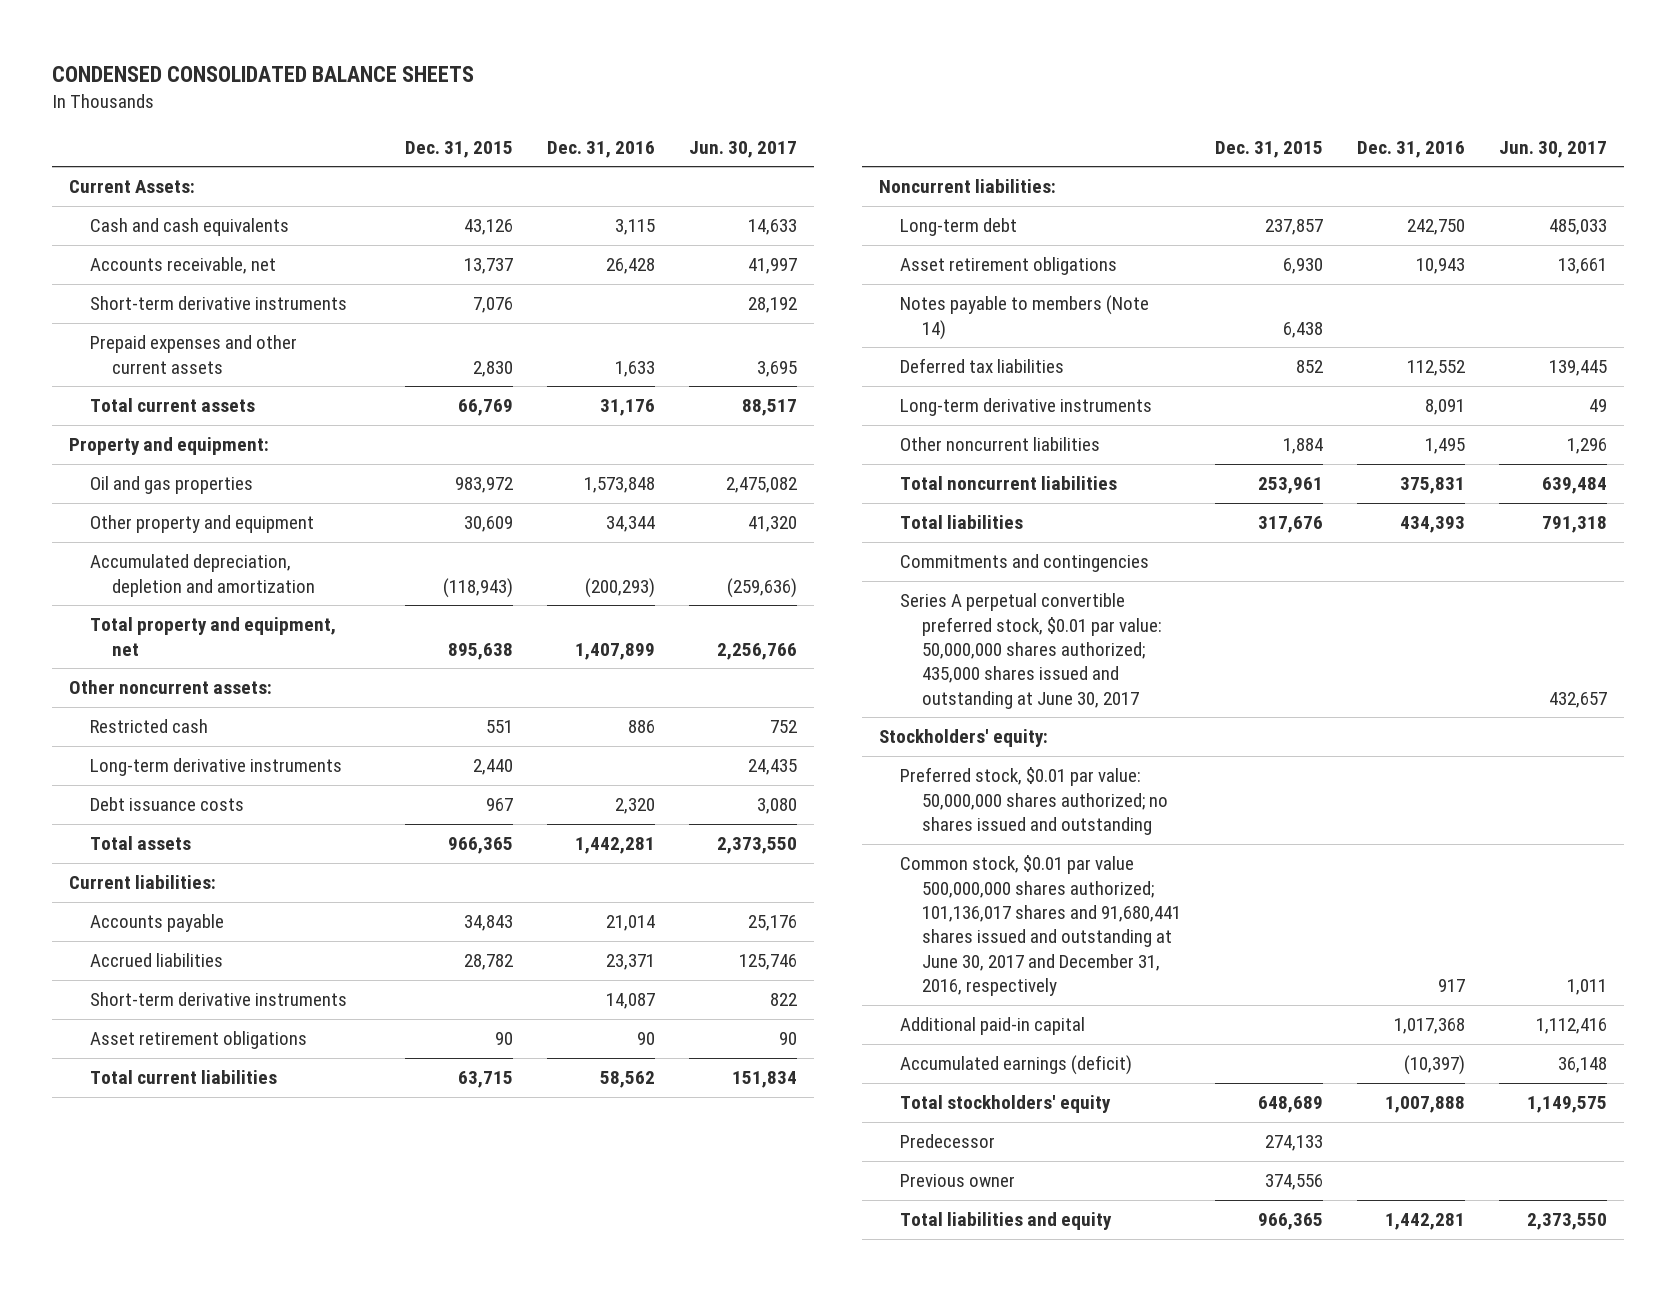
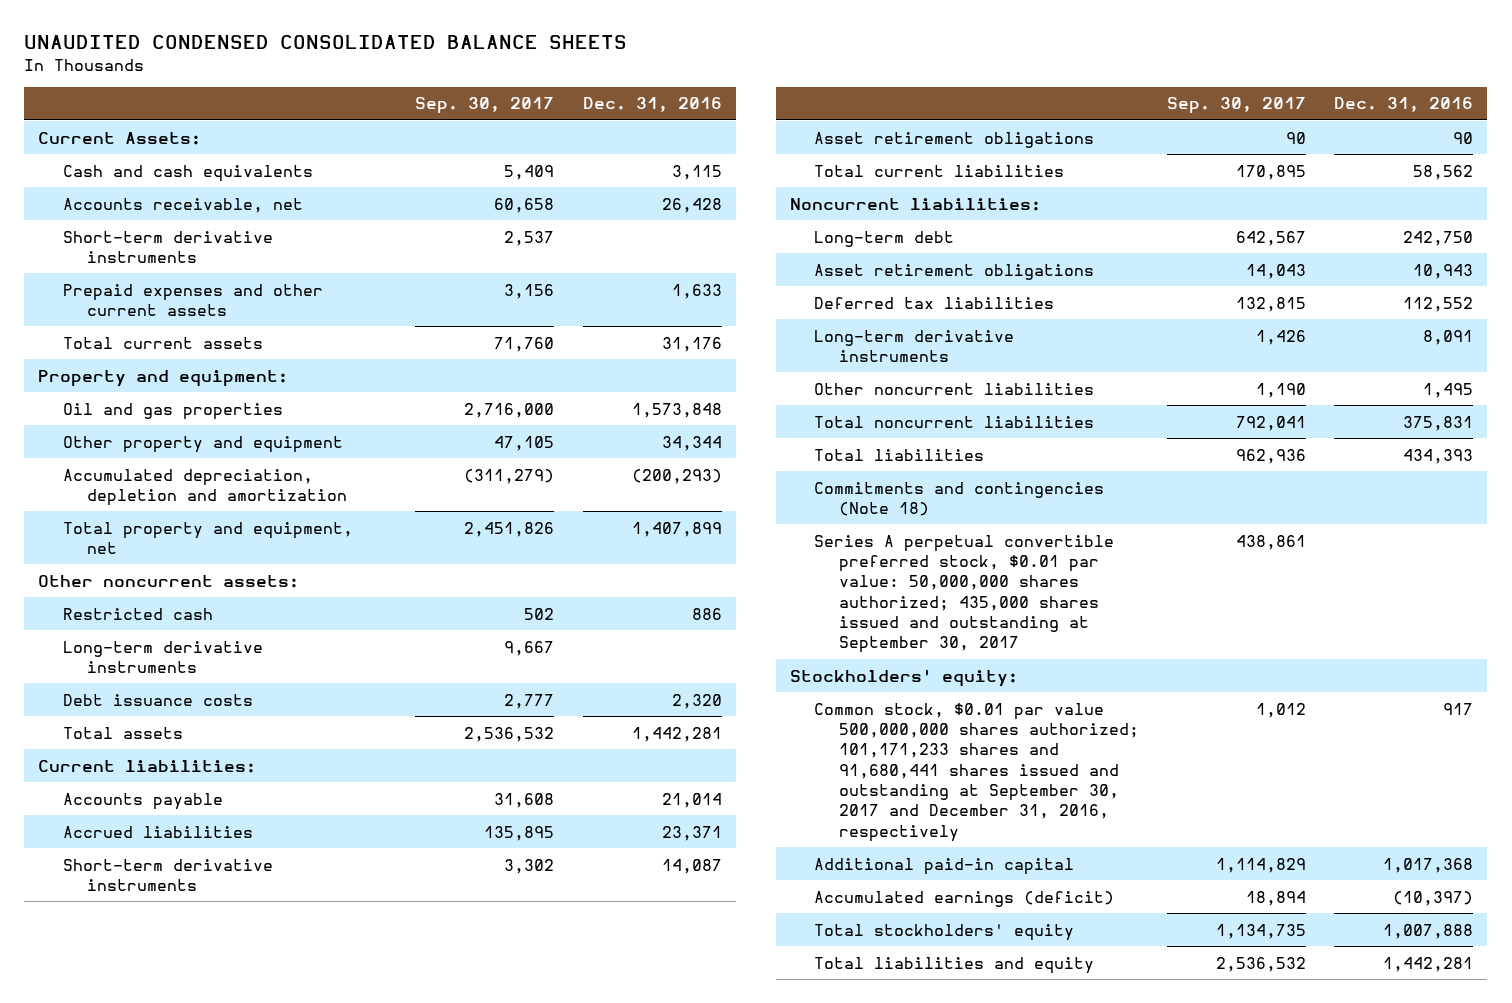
[52,65,475,82] CONDENSED CONSOLIDATED BALANCE SHEETS -> [24,35,628,50] UNAUDITED CONDENSED CONSOLIDATED BALANCE SHEETS
[404,140,513,158] Dec. 31, 2015 -> none
[688,140,797,158] Jun. 30, 2017 -> none
none -> [415,97,555,115] Sep. 30, 2017
[900,295,1150,340] Notes payable to members (Note 14) -> none
[900,554,1150,573] Commitments and contingencies -> [814,481,1105,516] Commitments and contingencies (Note 18)
[900,593,1162,709] Series A perpetual convertible preferred stock, $0.01 par value: 50,000,000 shares authorized; 435,000 shares issued and outstanding at June 30, 2017 -> [814,534,1115,654] Series A perpetual convertible preferred stock, $0.01 par value: 50,000,000 shares authorized; 435,000 shares issued and outstanding at September 30, 2017
[900,767,1168,836] Preferred stock, $0.01 par value: 50,000,000 shares authorized; no shares issued and outstanding -> none
[900,855,1181,997] Common stock, $0.01 par value 500,000,000 shares authorized; 101,136,017 shares and 91,680,441 shares issued and outstanding at June 30, 2017 and December 31, 2016, respectively -> [814,702,1139,842] Common stock, $0.01 par value 500,000,000 shares authorized; 101,171,233 shares and 91,680,441 shares issued and outstanding at September 30, 2017 and December 31, 2016, respectively
[900,1134,996,1149] Predecessor -> none
[900,1174,1016,1188] Previous owner -> none

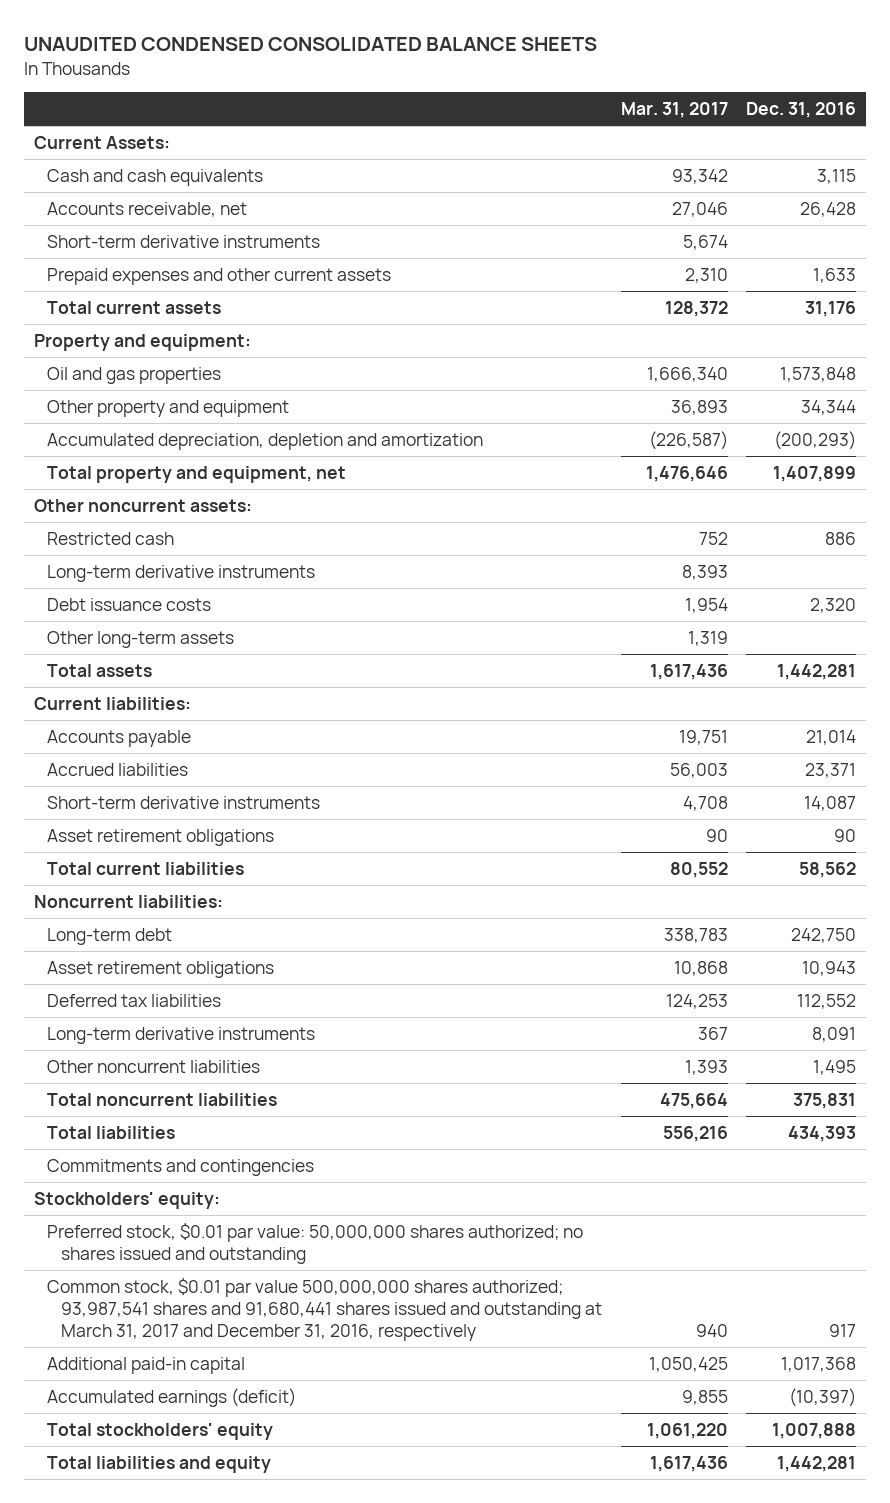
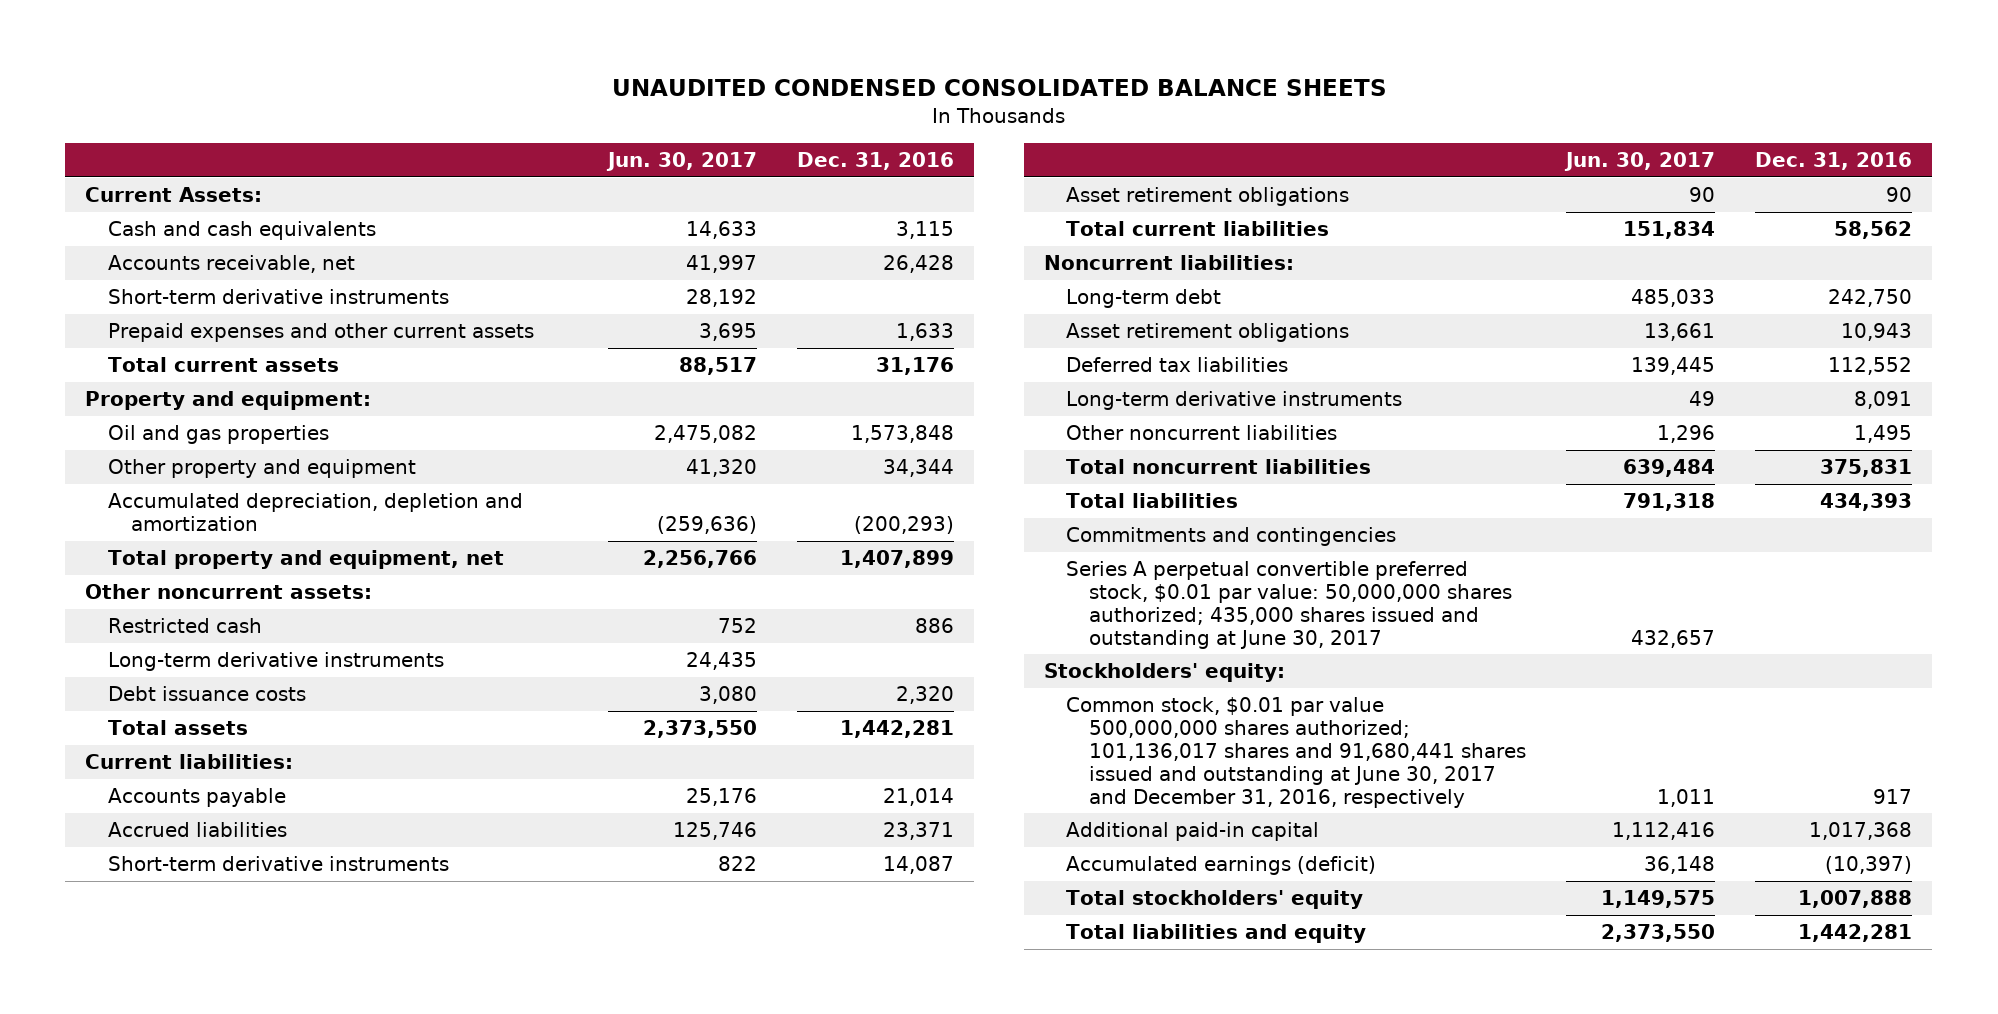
[620,102,728,119] Mar. 31, 2017 -> none
none -> [605,152,757,172] Jun. 30, 2017
[47,630,235,648] Other long-term assets -> none
none -> [1066,561,1513,649] Series A perpetual convertible preferred stock, $0.01 par value: 50,000,000 shares authorized; 435,000 shares issued and outstanding at June 30, 2017
[47,1222,584,1265] Preferred stock, $0.01 par value: 50,000,000 shares authorized; no shares issued and outstanding -> none
[47,1277,602,1342] Common stock, $0.01 par value 500,000,000 shares authorized; 93,987,541 shares and 91,680,441 shares issued and outstanding at March 31, 2017 and December 31, 2016, respectively -> [1066,697,1527,808] Common stock, $0.01 par value 500,000,000 shares authorized; 101,136,017 shares and 91,680,441 shares issued and outstanding at June 30, 2017 and December 31, 2016, respectively

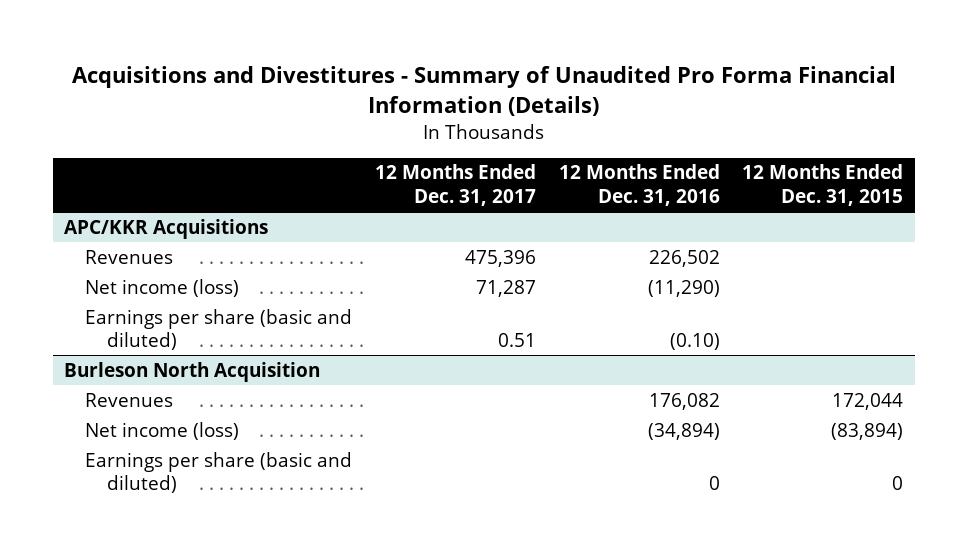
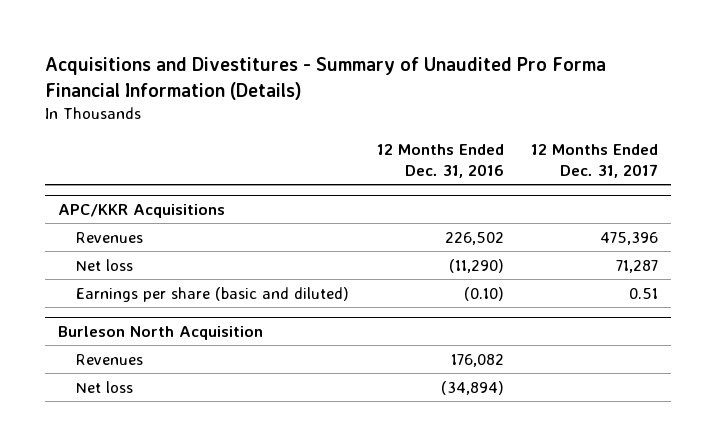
[742,164,904,207] 12 Months Ended Dec. 31, 2015 -> none
[85,278,240,297] Net income (loss) -> [76,258,134,271] Net loss
[85,451,353,494] Earnings per share (basic and diluted) -> none
[85,421,240,440] Net income (loss) -> [76,380,134,393] Net loss

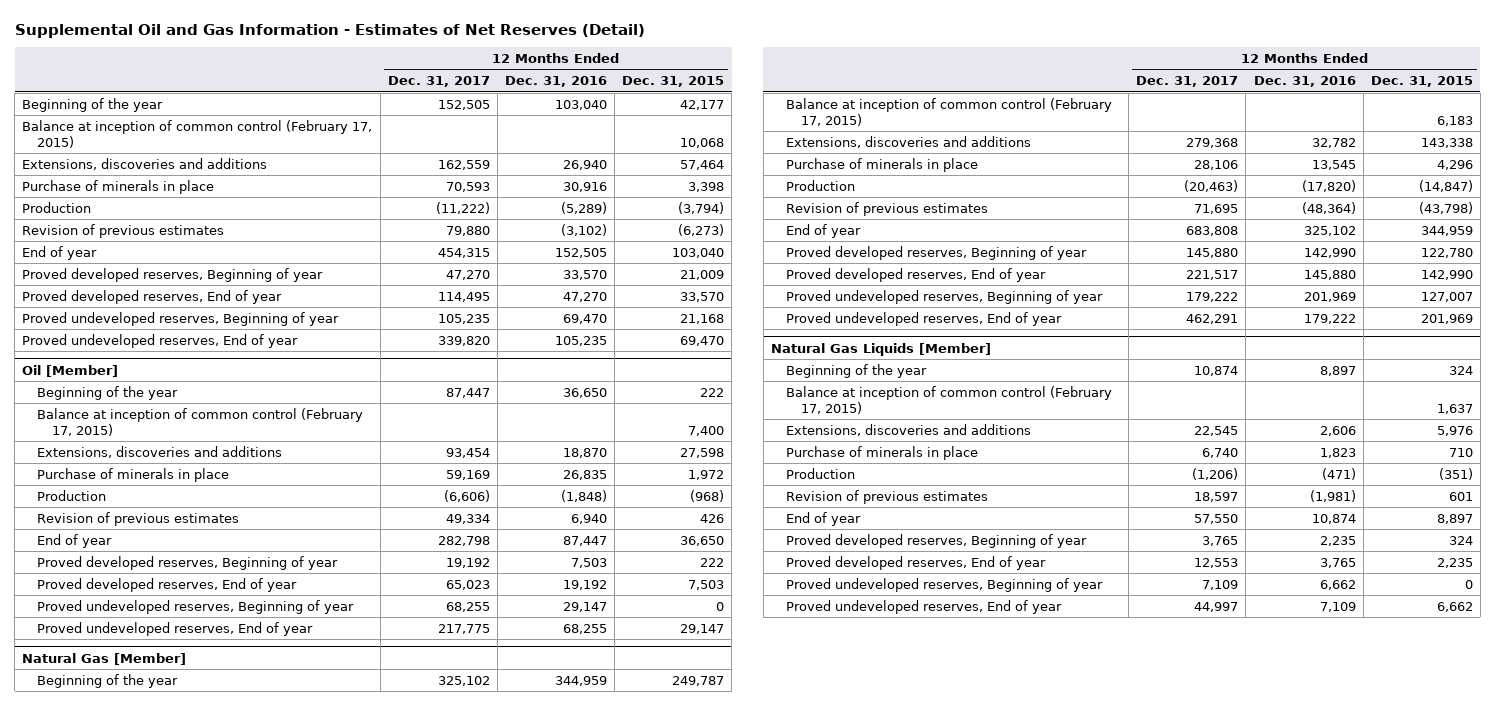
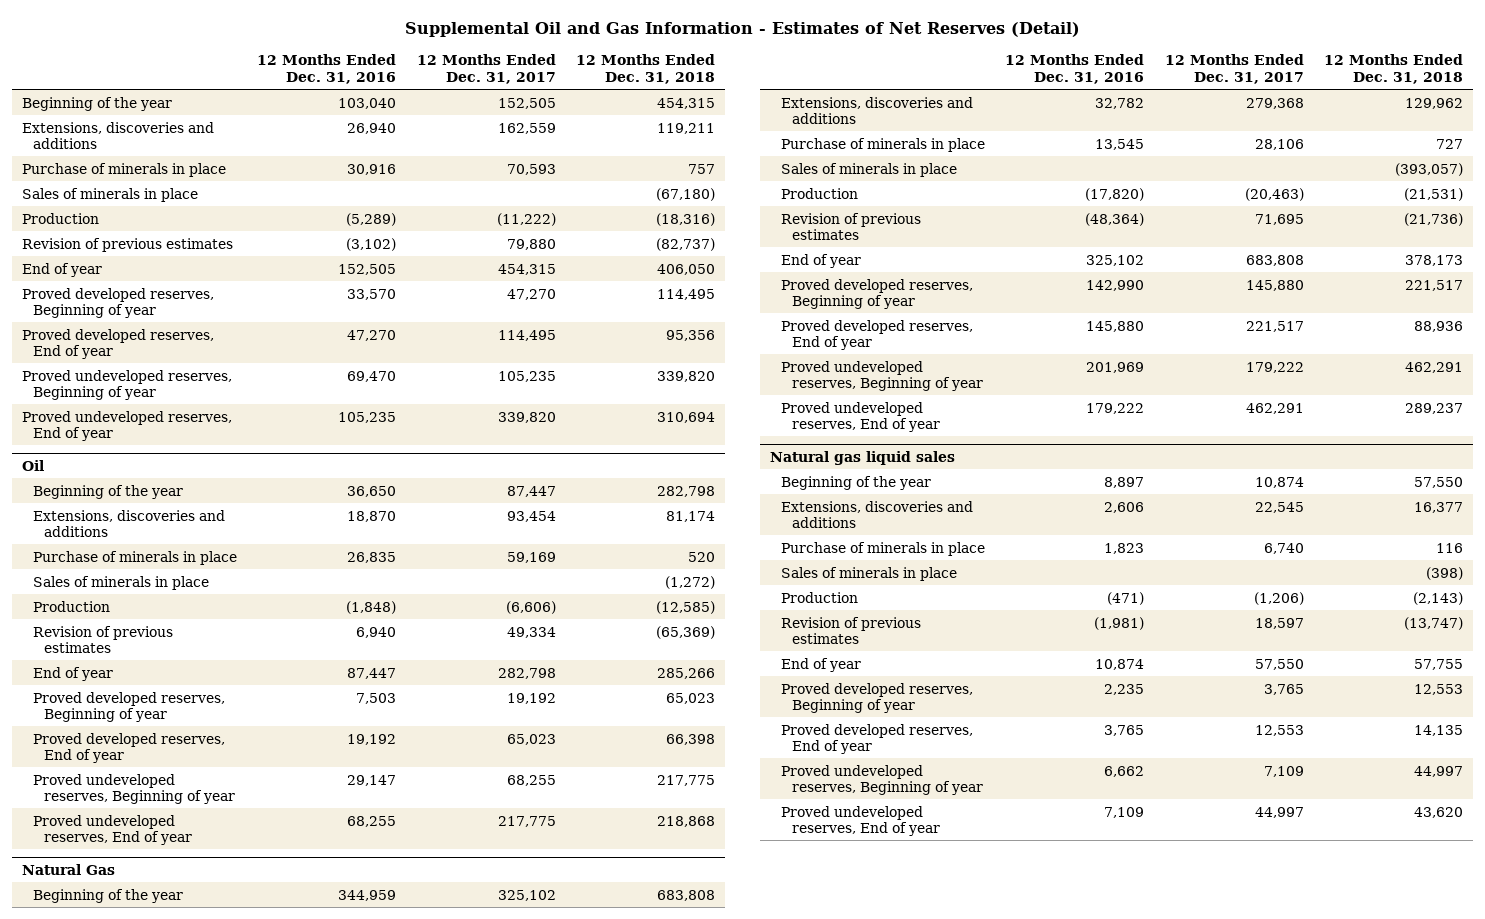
[622,76,725,88] Dec. 31, 2015 -> none
none -> [575,54,715,84] 12 Months Ended Dec. 31, 2018
[22,119,373,148] Balance at inception of common control (February 17, 2015) -> none
none -> [22,187,199,202] Sales of minerals in place
[22,364,119,377] Oil [Member] -> [22,459,45,471] Oil
[37,407,364,436] Balance at inception of common control (February 17, 2015) -> none
none -> [32,575,209,590] Sales of minerals in place
[22,652,187,665] Natural Gas [Member] -> [22,863,116,875] Natural Gas
[786,97,1113,126] Balance at inception of common control (February 17, 2015) -> none
none -> [780,162,957,177] Sales of minerals in place
[771,342,992,356] Natural Gas Liquids [Member] -> [770,450,956,465] Natural gas liquid sales
[786,385,1113,414] Balance at inception of common control (February 17, 2015) -> none
none -> [780,566,957,581] Sales of minerals in place

